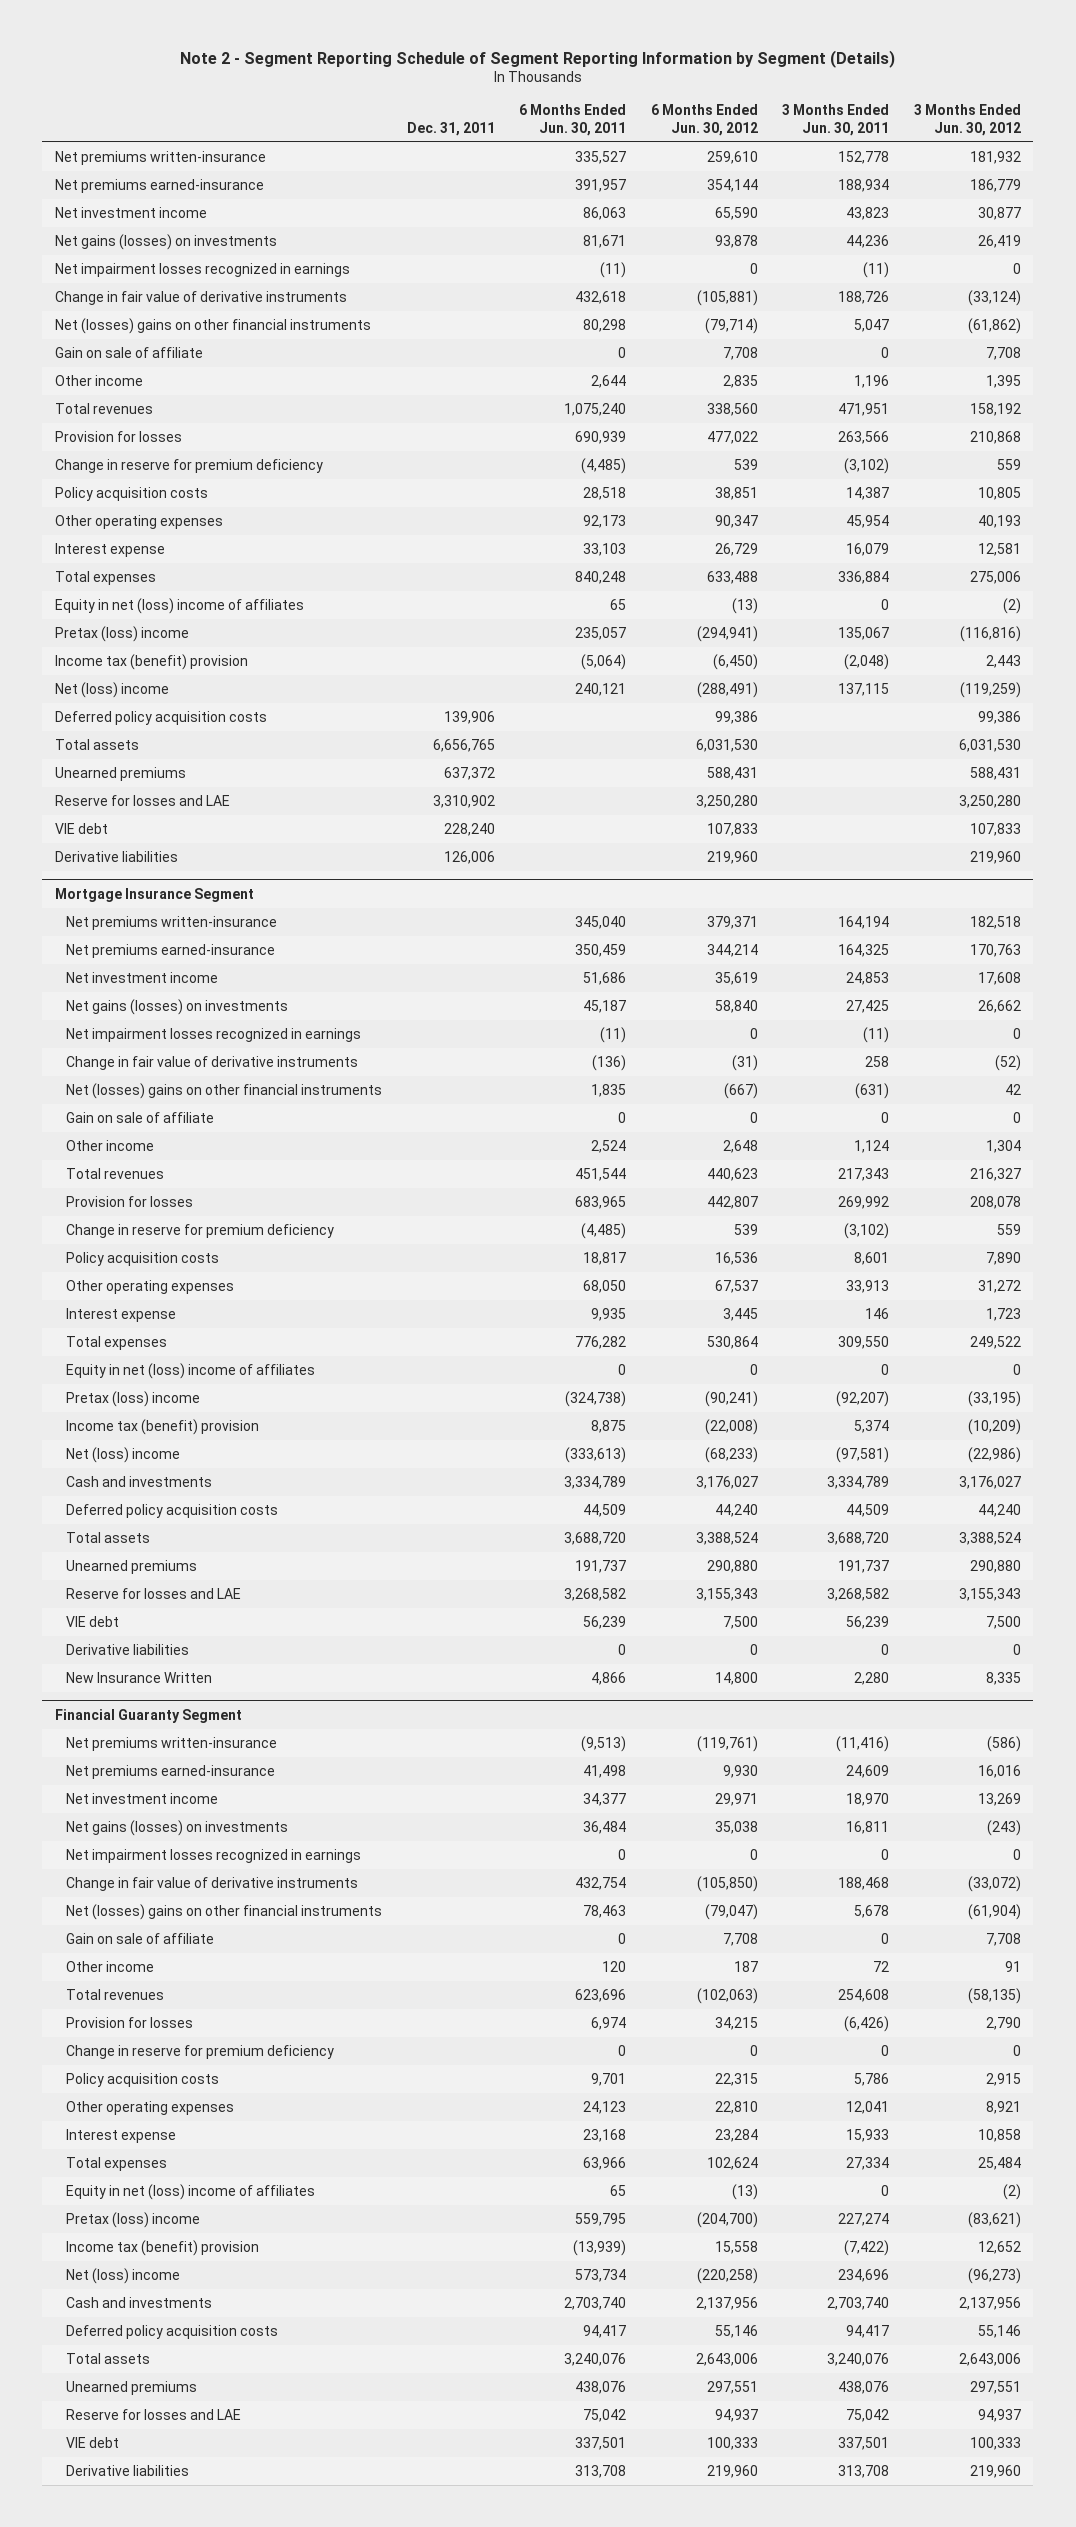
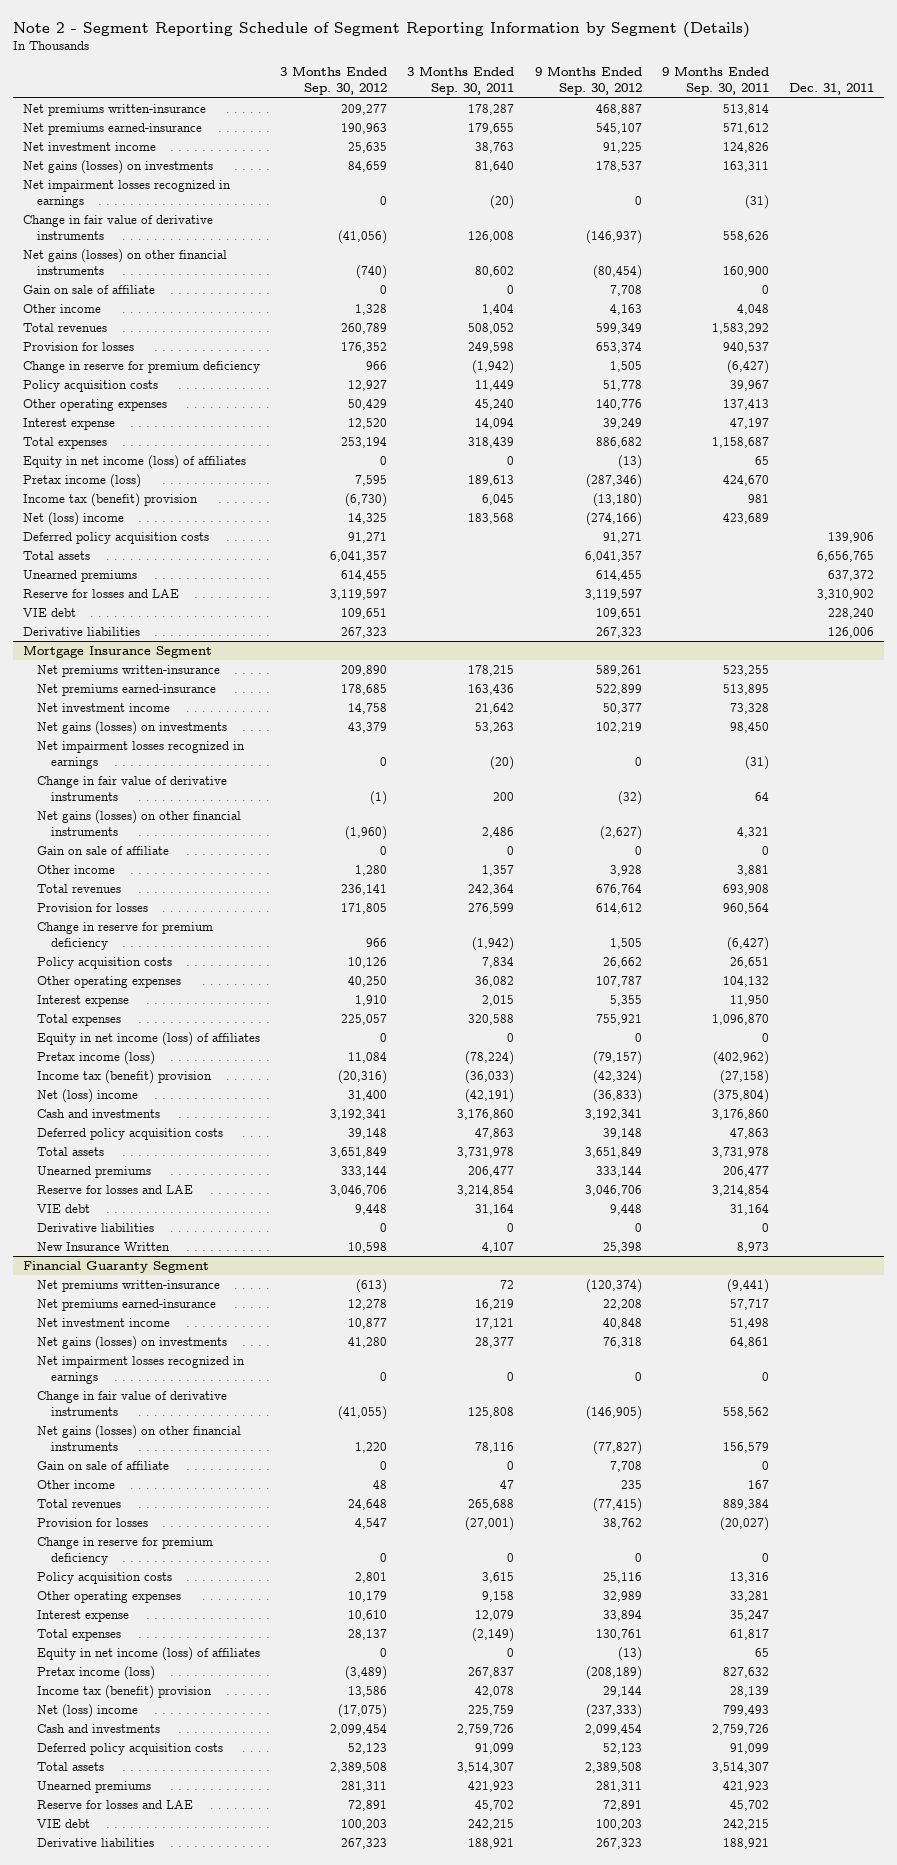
[519,104,627,136] 6 Months Ended Jun. 30, 2011 -> none
[650,104,758,136] 6 Months Ended Jun. 30, 2012 -> none
[782,104,890,136] 3 Months Ended Jun. 30, 2011 -> none
[914,104,1022,136] 3 Months Ended Jun. 30, 2012 -> none
none -> [280,66,388,96] 3 Months Ended Sep. 30, 2012
none -> [407,66,515,96] 3 Months Ended Sep. 30, 2011
none -> [534,66,642,96] 9 Months Ended Sep. 30, 2012
none -> [661,66,769,96] 9 Months Ended Sep. 30, 2011
[54,317,371,334] Net (losses) gains on other financial instruments -> [22,249,227,276] Net gains (losses) on other financial instruments
[54,597,304,614] Equity in net (loss) income of affiliates -> [22,455,246,470] Equity in net income (loss) of affiliates
[54,625,189,642] Pretax (loss) income -> [22,474,141,489] Pretax income (loss)
[65,1082,382,1099] Net (losses) gains on other financial instruments -> [36,810,241,837] Net gains (losses) on other financial instruments
[65,1362,315,1379] Equity in net (loss) income of affiliates -> [36,1032,260,1047] Equity in net income (loss) of affiliates
[65,1390,200,1407] Pretax (loss) income -> [36,1051,155,1066] Pretax income (loss)
[65,1903,382,1920] Net (losses) gains on other financial instruments -> [36,1425,241,1452] Net gains (losses) on other financial instruments
[65,2183,315,2200] Equity in net (loss) income of affiliates -> [36,1647,260,1662] Equity in net income (loss) of affiliates
[65,2211,200,2228] Pretax (loss) income -> [36,1666,155,1681] Pretax income (loss)

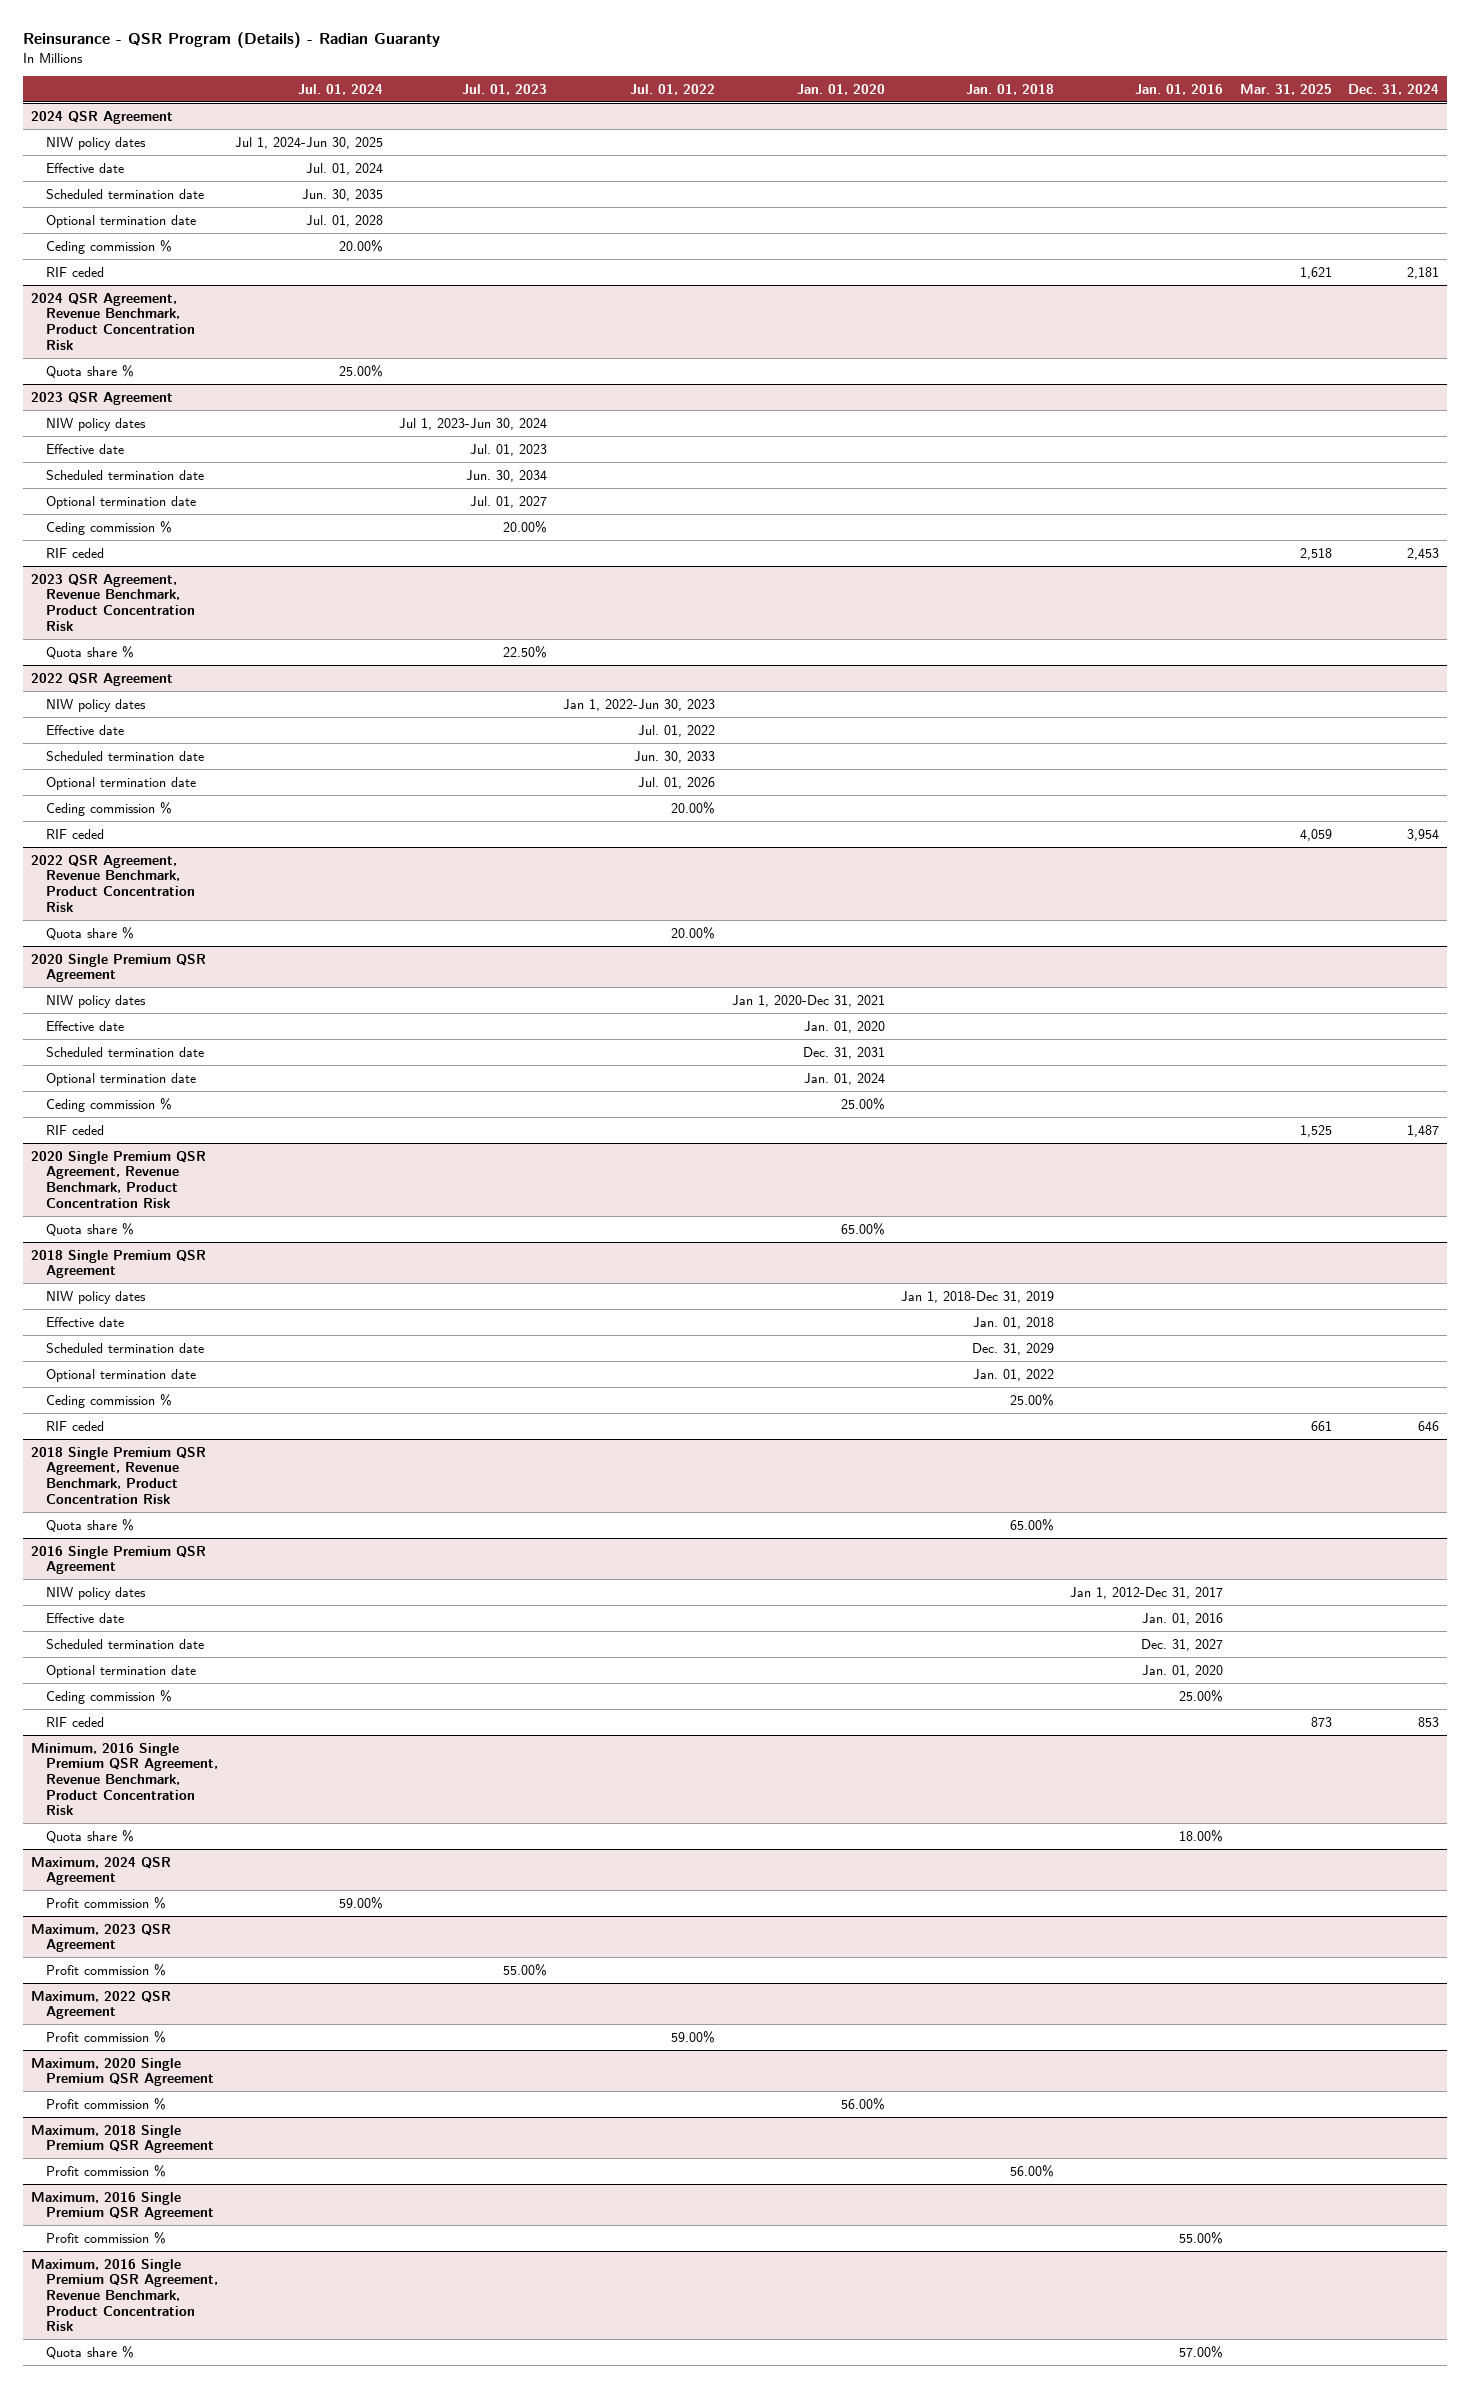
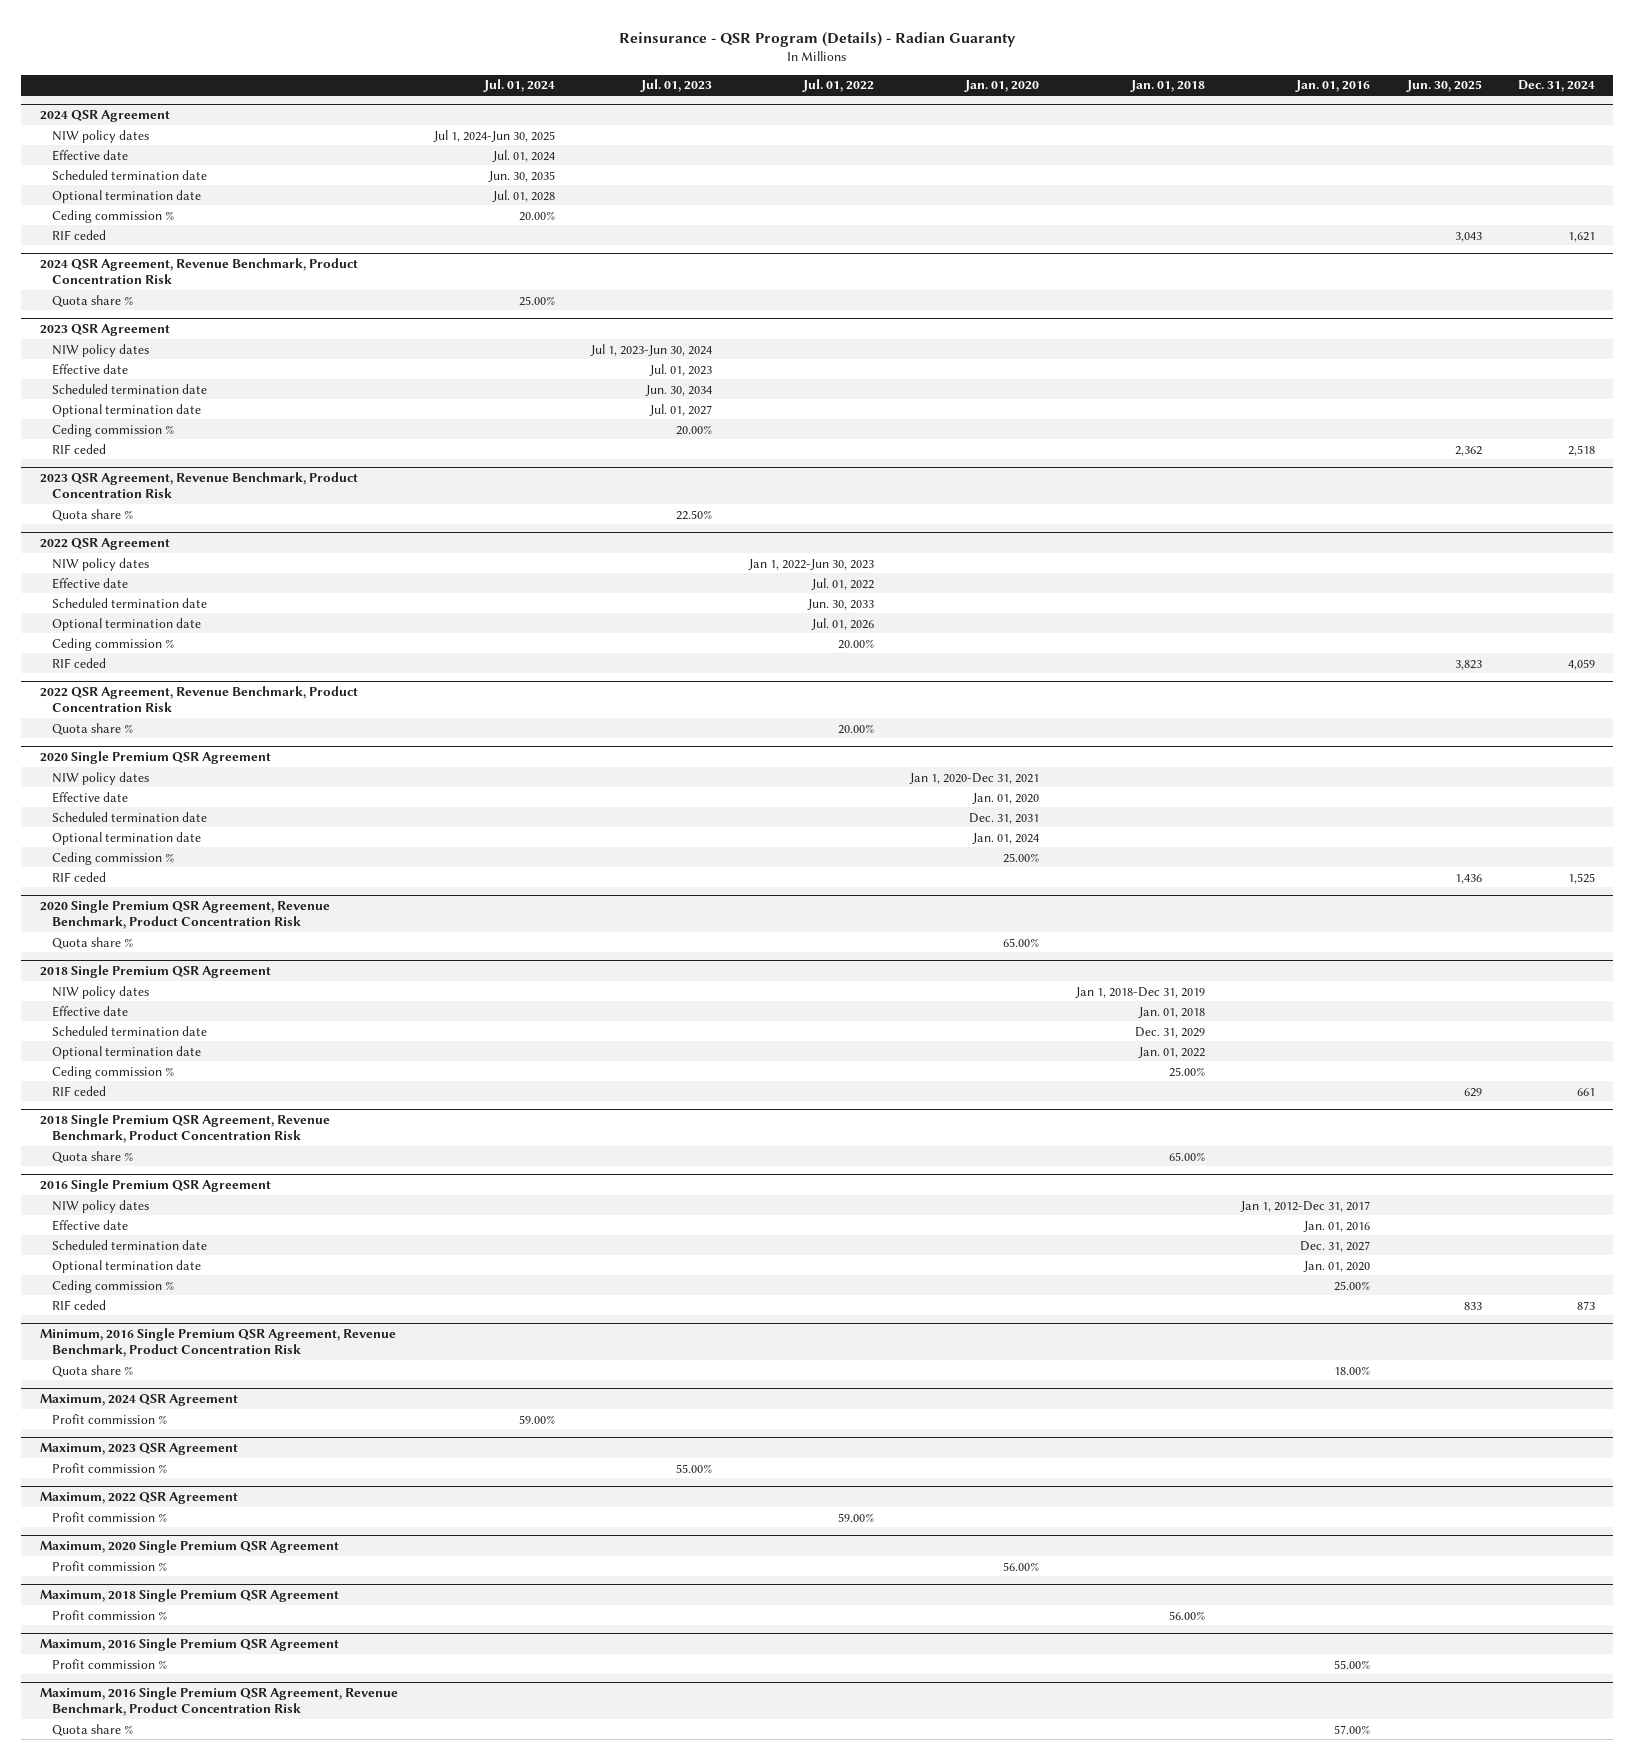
[1239,83,1332,95] Mar. 31, 2025 -> none
none -> [1405,80,1482,93] Jun. 30, 2025
[1407,266,1440,279] 2,181 -> [1567,231,1595,242] 1,621
[1407,547,1440,560] 2,453 -> [1567,444,1595,456] 2,518
[1407,828,1440,841] 3,954 -> [1567,658,1595,670] 4,059
[1407,1124,1440,1137] 1,487 -> [1567,872,1595,884] 1,525
[1418,1420,1440,1431] 646 -> [1576,1087,1595,1096] 661
[1418,1716,1440,1727] 853 -> [1576,1300,1595,1310] 873

